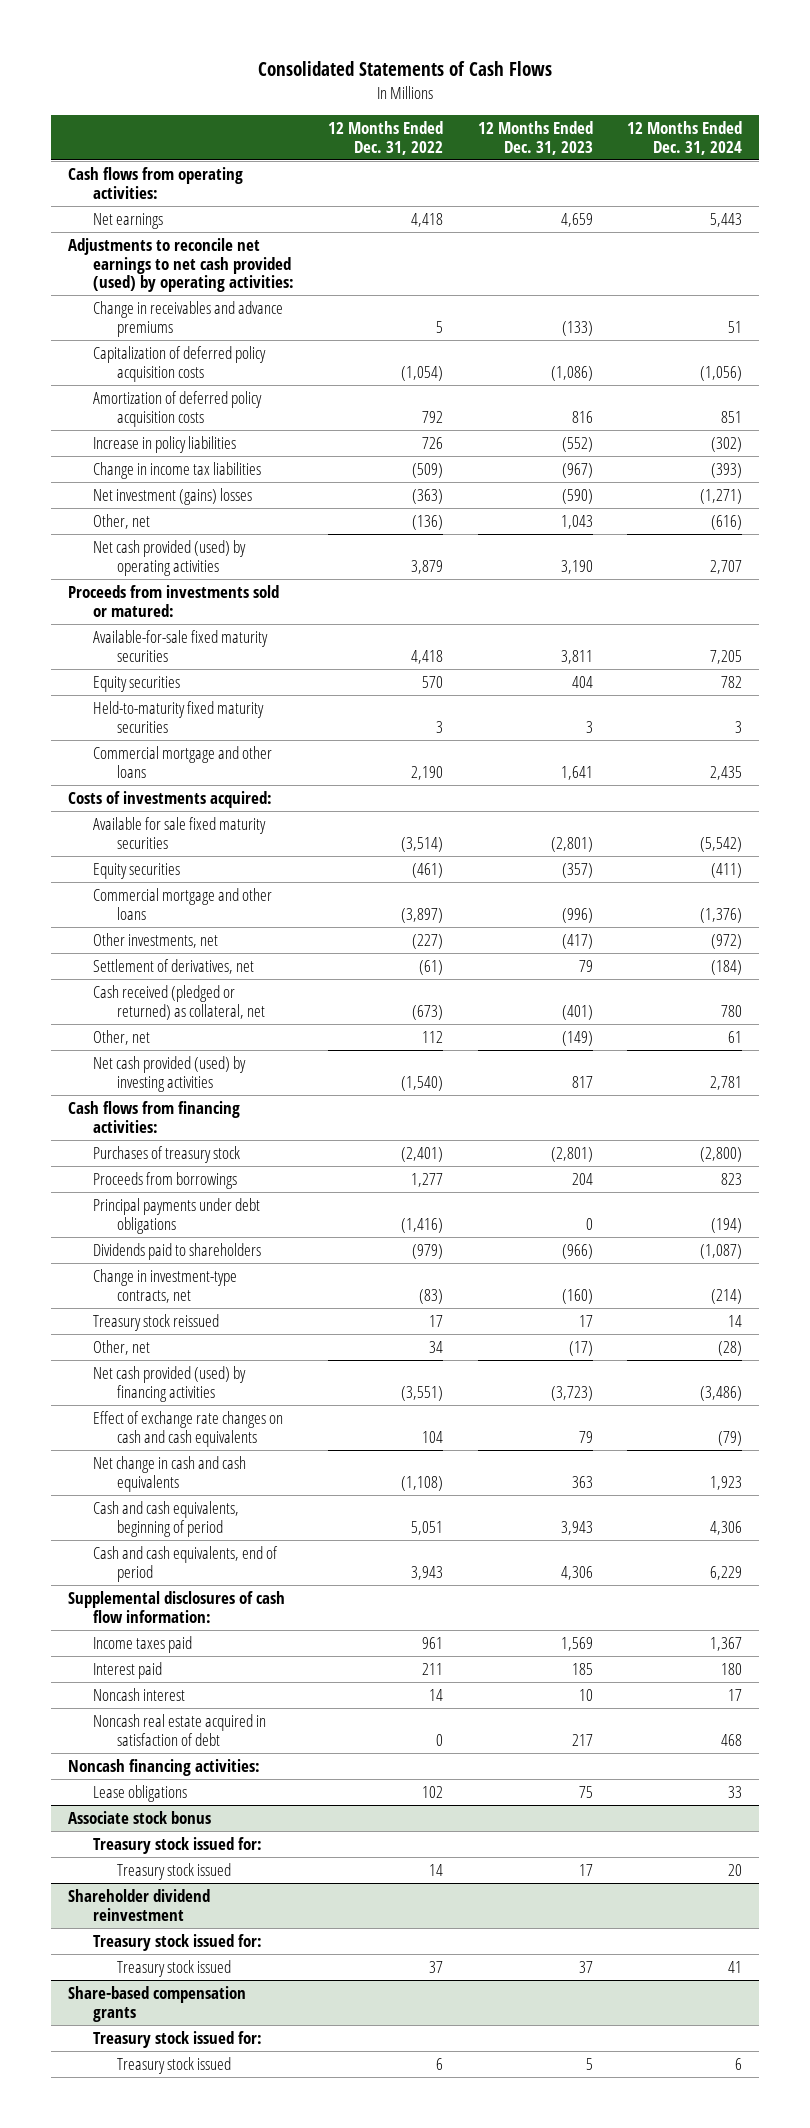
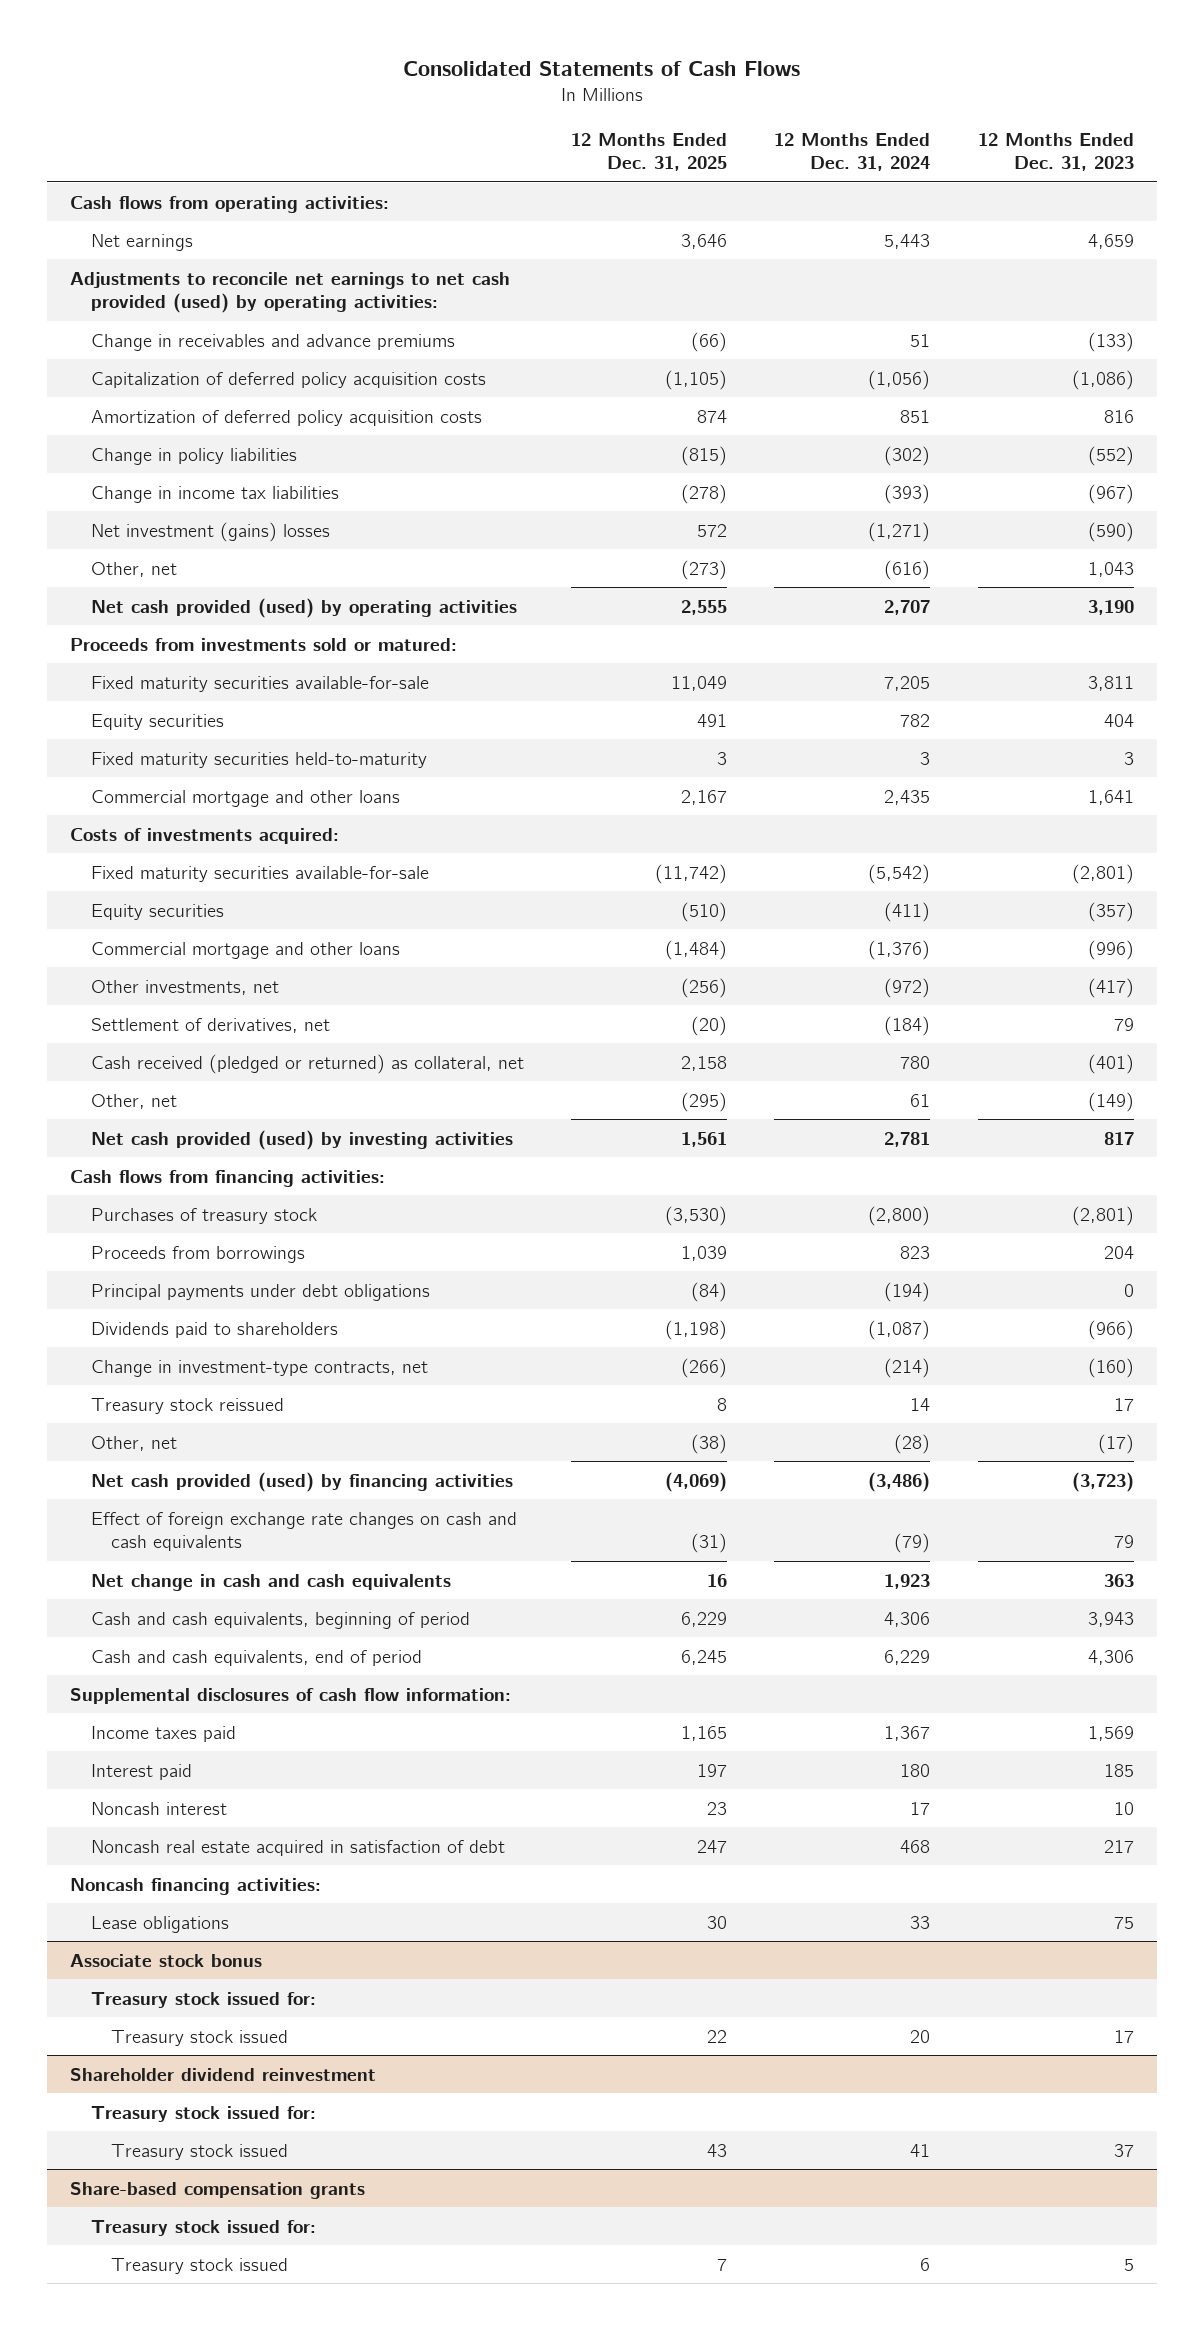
[328,120,444,155] 12 Months Ended Dec. 31, 2022 -> none
none -> [571,132,728,172] 12 Months Ended Dec. 31, 2025
[92,435,236,453] Increase in policy liabilities -> [90,447,297,465] Change in policy liabilities
[92,629,268,662] Available-for-sale fixed maturity securities -> [90,675,429,692] Fixed maturity securities available-for-sale
[92,700,264,733] Held-to-maturity fixed maturity securities -> [90,751,427,768] Fixed maturity securities held-to-maturity
[92,816,266,849] Available for sale fixed maturity securities -> [90,865,429,882] Fixed maturity securities available-for-sale
[92,1410,283,1447] Effect of exchange rate changes on cash and cash equivalents -> [90,1511,517,1552] Effect of foreign exchange rate changes on cash and cash equivalents

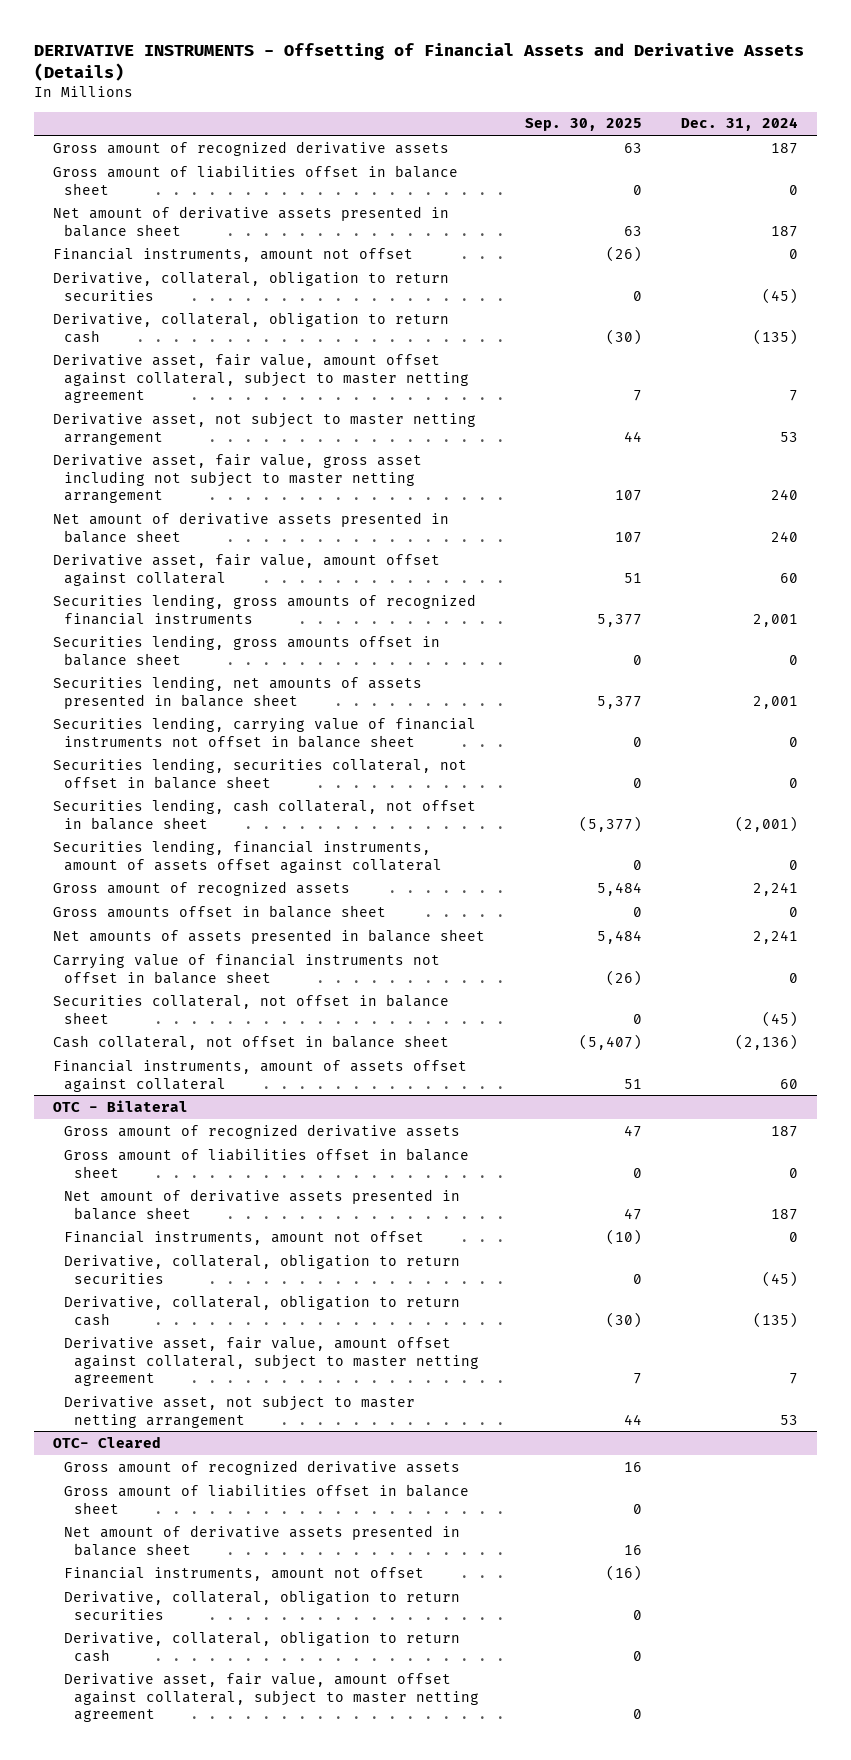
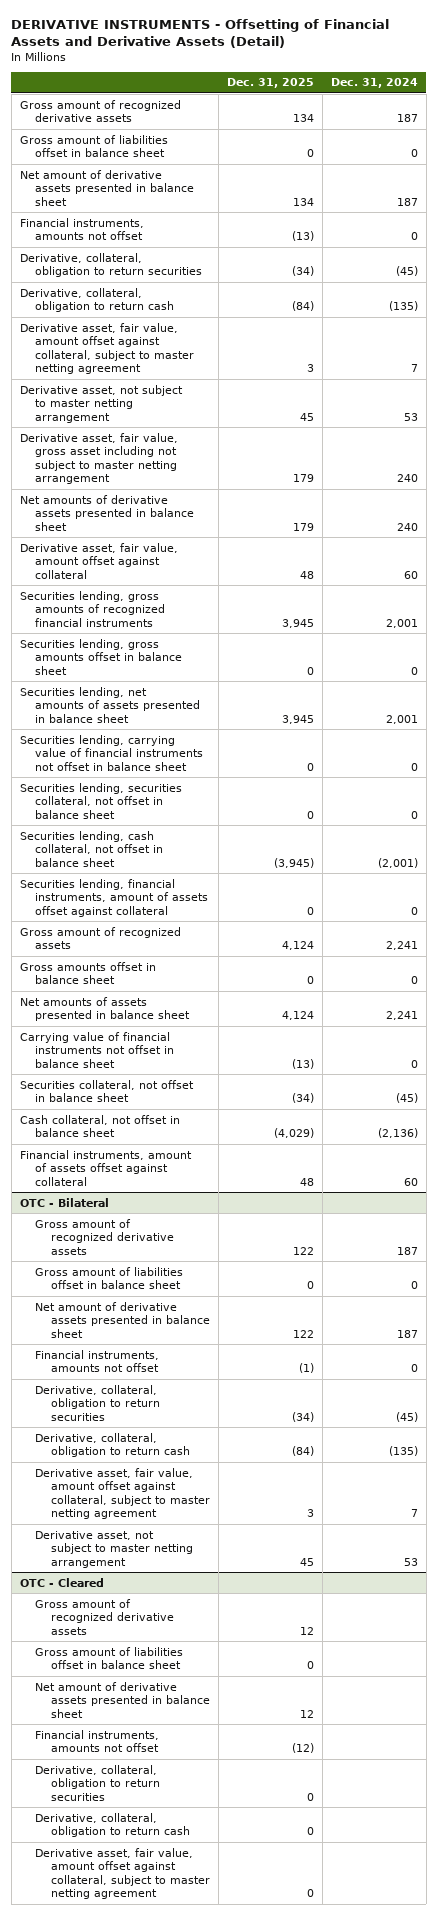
[33,42,804,82] DERIVATIVE INSTRUMENTS - Offsetting of Financial Assets and Derivative Assets (Details) -> [11,18,390,48] DERIVATIVE INSTRUMENTS - Offsetting of Financial Assets and Derivative Assets (Detail)
[524,118,642,132] Sep. 30, 2025 -> none
none -> [226,78,314,89] Dec. 31, 2025
[53,247,414,262] Financial instruments, amount not offset -> [19,217,144,241] Financial instruments, amounts not offset
[53,511,450,543] Net amount of derivative assets presented in balance sheet -> [19,494,195,531] Net amounts of derivative assets presented in balance sheet
[63,1230,424,1245] Financial instruments, amount not offset -> [35,1349,160,1373] Financial instruments, amounts not offset
[53,1435,162,1448] OTC- Cleared -> [19,1577,104,1587] OTC - Cleared
[63,1566,424,1581] Financial instruments, amount not offset -> [35,1729,160,1753] Financial instruments, amounts not offset

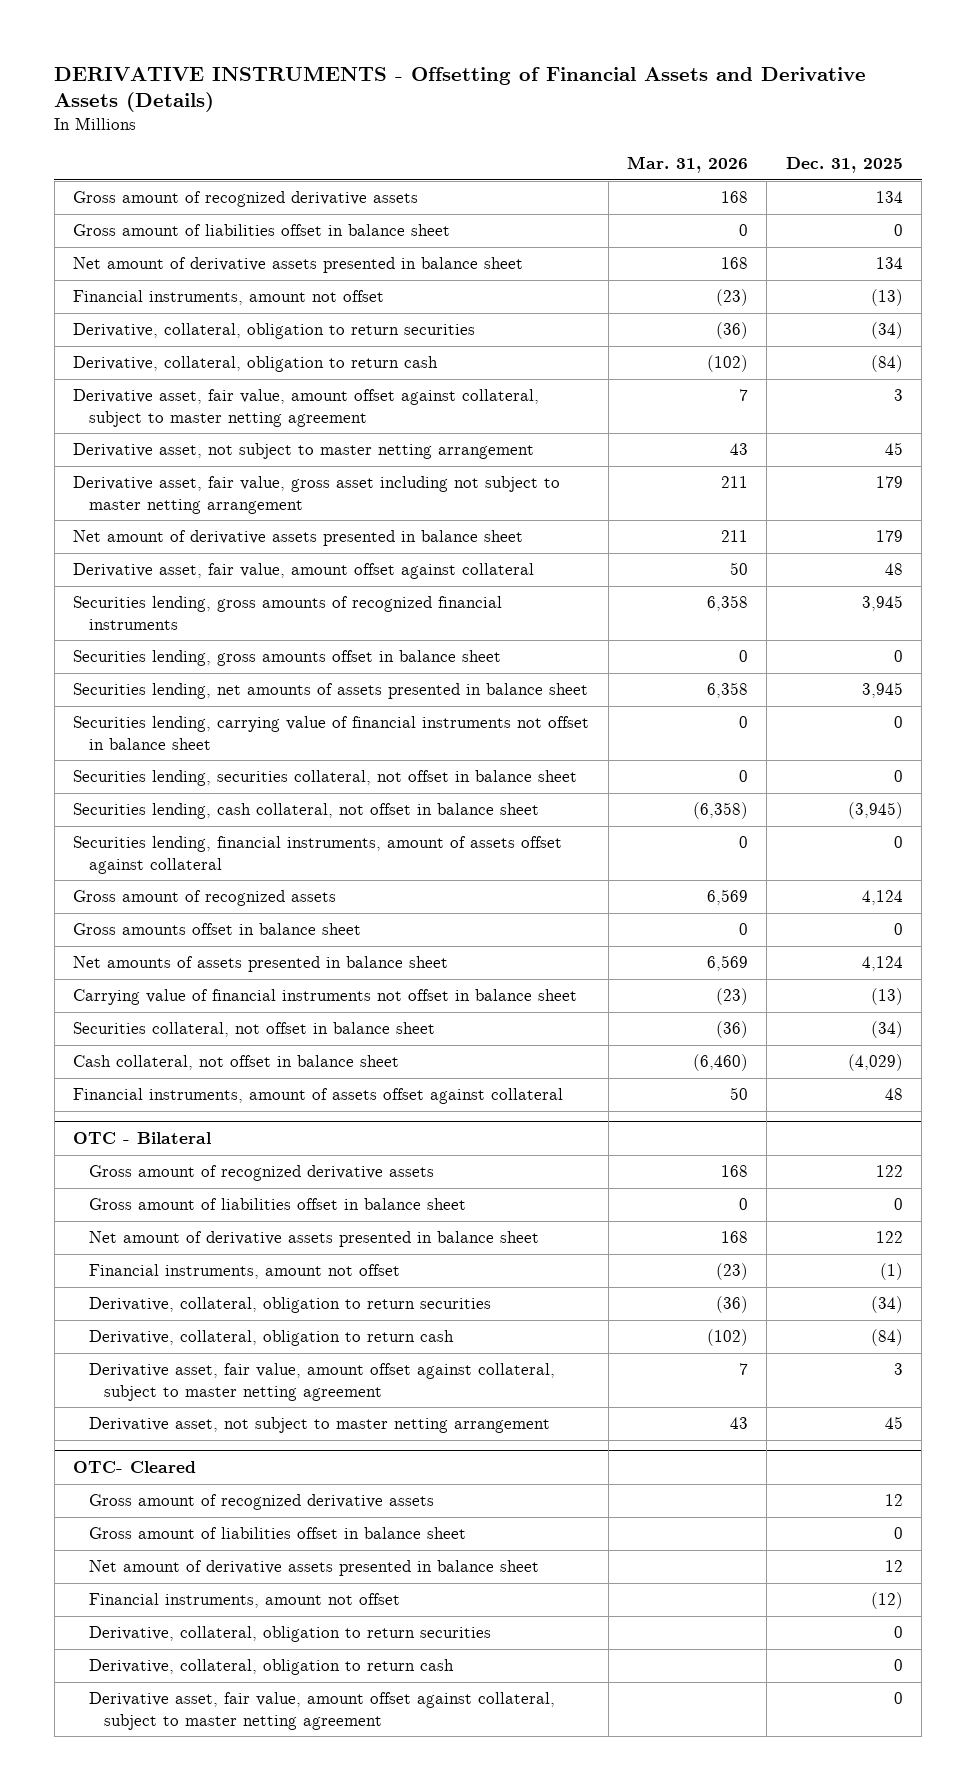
[11,18,390,48] DERIVATIVE INSTRUMENTS - Offsetting of Financial Assets and Derivative Assets (Detail) -> [54,65,867,113] DERIVATIVE INSTRUMENTS - Offsetting of Financial Assets and Derivative Assets (Details)
[330,78,418,89] Dec. 31, 2024 -> none
none -> [626,156,748,174] Mar. 31, 2026
[19,217,144,241] Financial instruments, amounts not offset -> [73,290,385,306] Financial instruments, amount not offset
[19,494,195,531] Net amounts of derivative assets presented in balance sheet -> [73,530,524,547] Net amount of derivative assets presented in balance sheet
[35,1349,160,1373] Financial instruments, amounts not offset -> [88,1264,400,1280] Financial instruments, amount not offset
[19,1577,104,1587] OTC - Cleared -> [73,1461,197,1474] OTC- Cleared
[35,1729,160,1753] Financial instruments, amounts not offset -> [88,1593,400,1609] Financial instruments, amount not offset

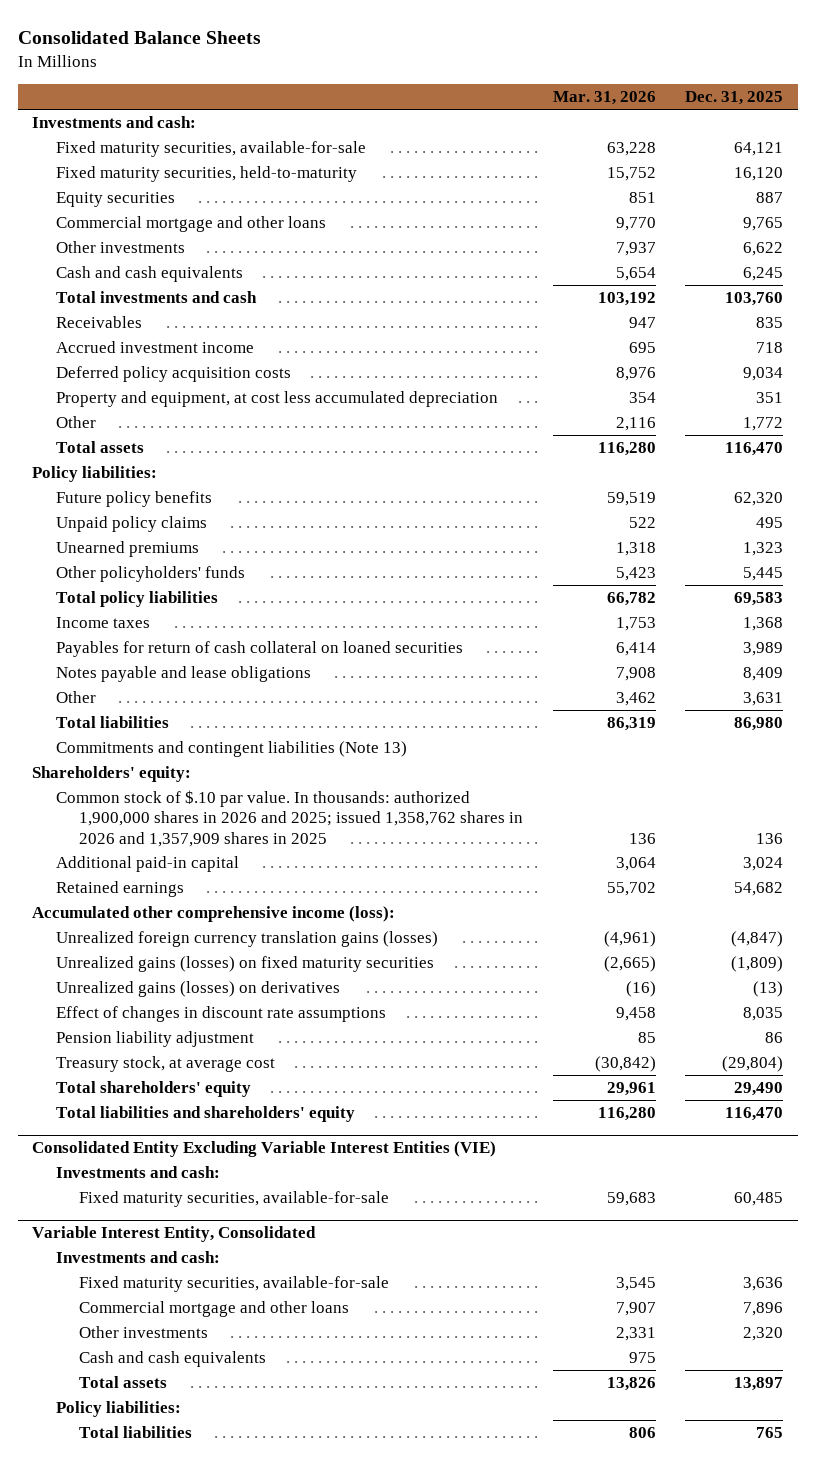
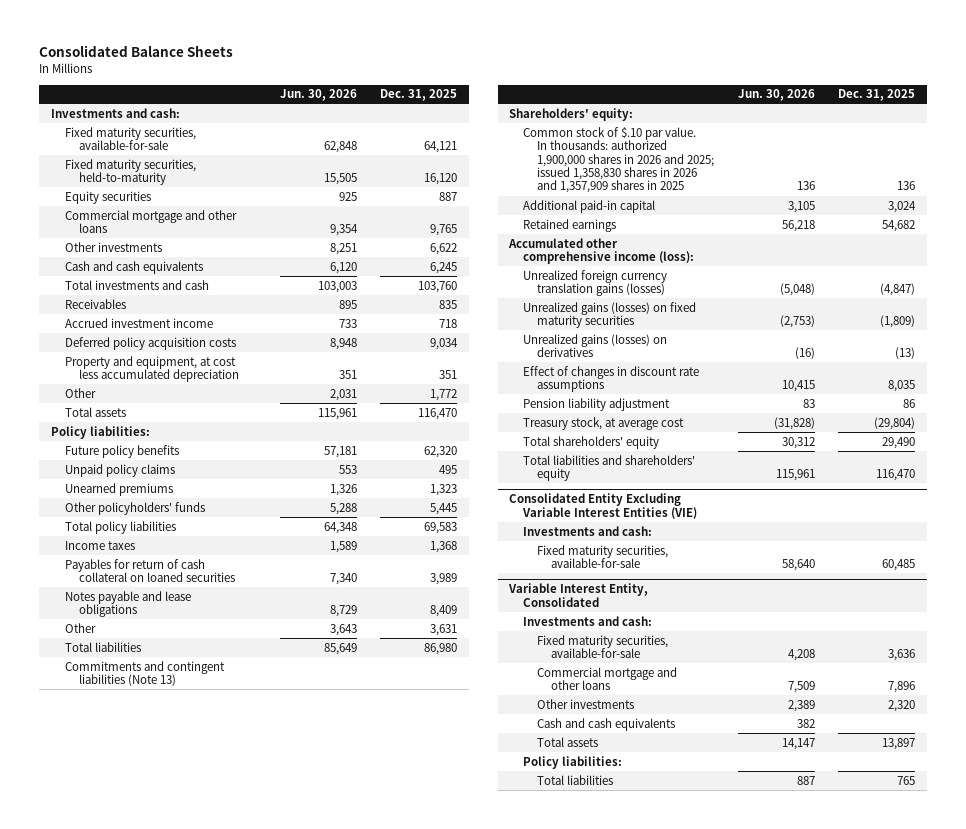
[552,91,656,106] Mar. 31, 2026 -> none
none -> [279,89,357,102] Jun. 30, 2026
[55,789,524,847] Common stock of $.10 par value. In thousands: authorized 1,900,000 shares in 2026 and 2025; issued 1,358,762 shares in 2026 and 1,357,909 shares in 2025 -> [523,126,715,194] Common stock of $.10 par value. In thousands: authorized 1,900,000 shares in 2026 and 2025; issued 1,358,830 shares in 2026 and 1,357,909 shares in 2025

